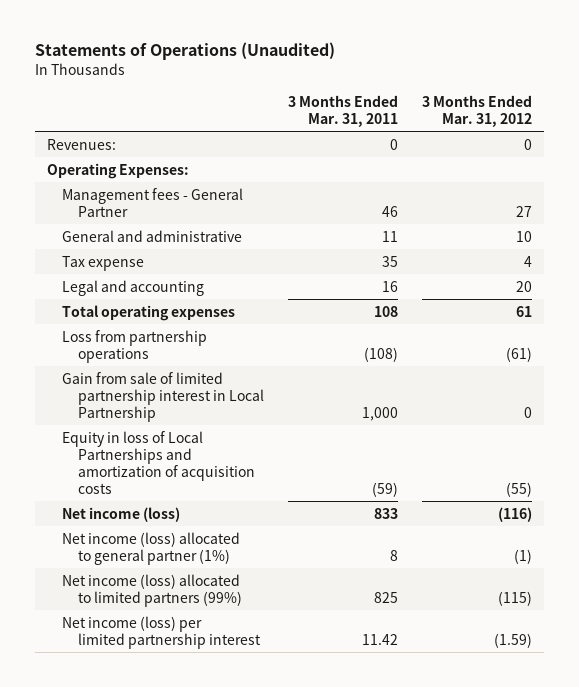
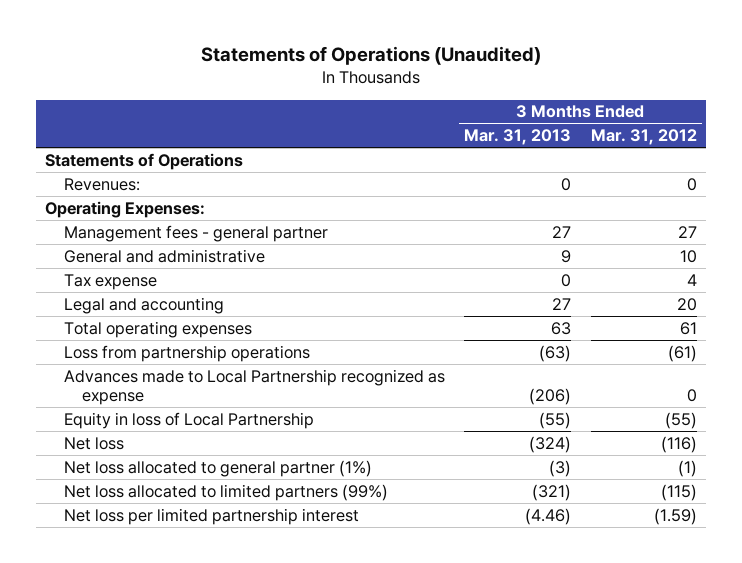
[287,94,398,127] 3 Months Ended Mar. 31, 2011 -> none
none -> [464,129,572,146] Mar. 31, 2013
none -> [45,152,244,170] Statements of Operations
[62,187,244,217] Management fees - General Partner -> [63,224,328,242] Management fees - general partner
[62,371,264,422] Gain from sale of limited partnership interest in Local Partnership -> none
none -> [63,368,445,406] Advances made to Local Partnership recognized as expense
[62,430,255,494] Equity in loss of Local Partnerships and amortization of acquisition costs -> [63,411,314,429] Equity in loss of Local Partnership
[62,506,181,522] Net income (loss) -> [63,436,124,450] Net loss
[62,531,241,565] Net income (loss) allocated to general partner (1%) -> [63,459,372,477] Net loss allocated to general partner (1%)
[62,573,242,607] Net income (loss) allocated to limited partners (99%) -> [63,483,388,501] Net loss allocated to limited partners (99%)
[62,615,261,649] Net income (loss) per limited partnership interest -> [63,507,359,525] Net loss per limited partnership interest

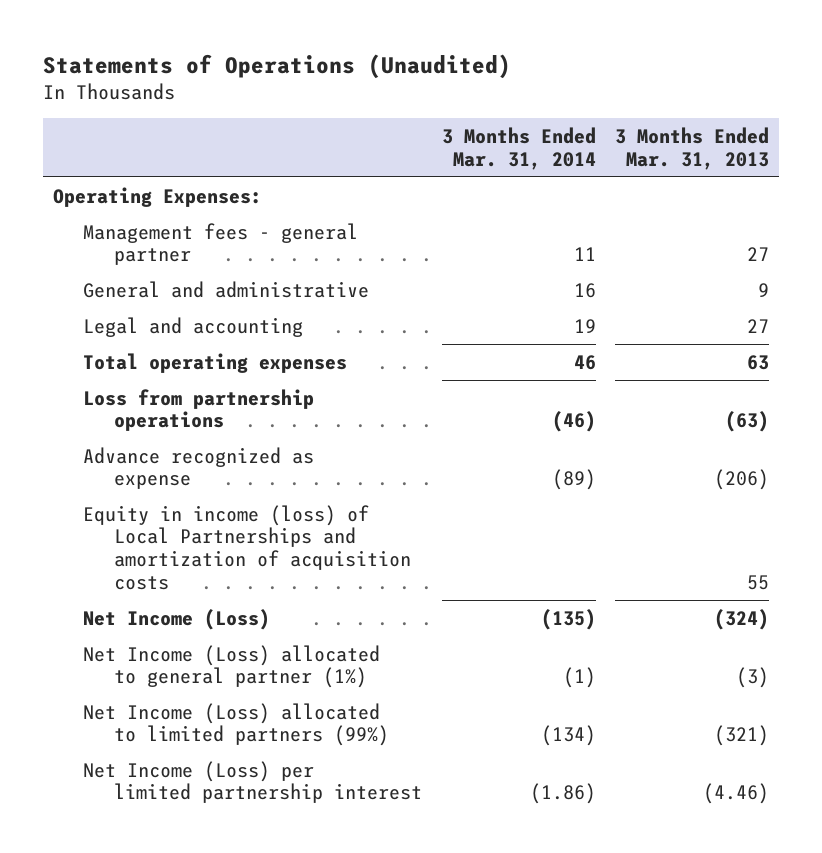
[590,129,697,146] Mar. 31, 2012 -> none
none -> [441,126,596,170] 3 Months Ended Mar. 31, 2014
[45,152,244,170] Statements of Operations -> none
[63,177,140,191] Revenues: -> none
[63,273,157,290] Tax expense -> none
[63,368,445,406] Advances made to Local Partnership recognized as expense -> [83,446,315,490] Advance recognized as expense
[63,411,314,429] Equity in loss of Local Partnership -> [83,504,411,591] Equity in income (loss) of Local Partnerships and amortization of acquisition costs
[539,411,572,429] (55) -> [747,575,770,591] 55
[63,436,124,450] Net loss -> [83,608,271,630] Net Income (Loss)
[63,459,372,477] Net loss allocated to general partner (1%) -> [83,644,381,689] Net Income (Loss) allocated to general partner (1%)
[63,483,388,501] Net loss allocated to limited partners (99%) -> [83,702,389,747] Net Income (Loss) allocated to limited partners (99%)
[63,507,359,525] Net loss per limited partnership interest -> [83,760,422,804] Net Income (Loss) per limited partnership interest

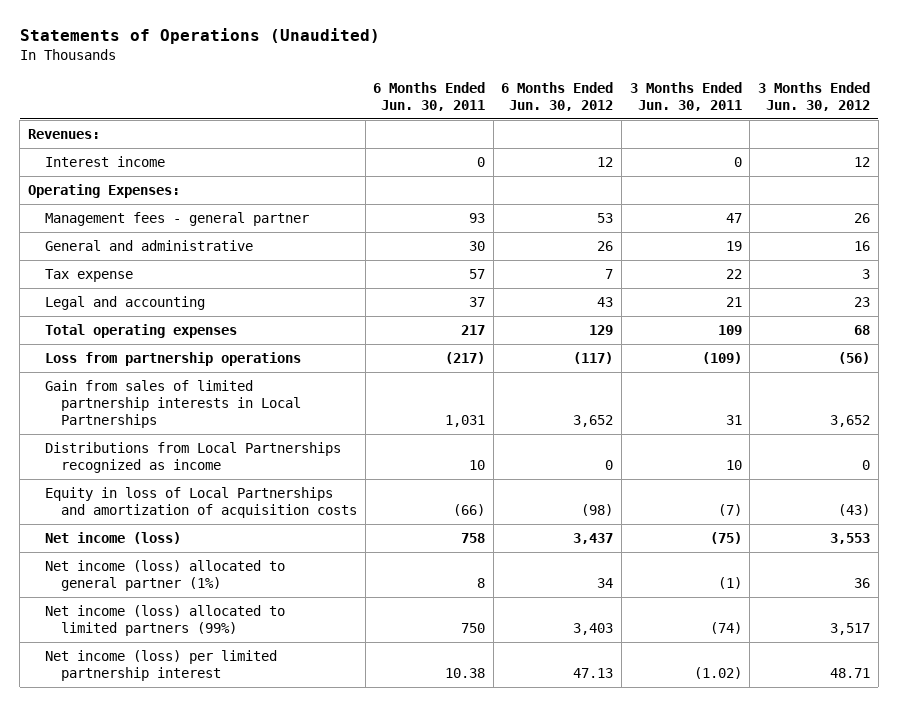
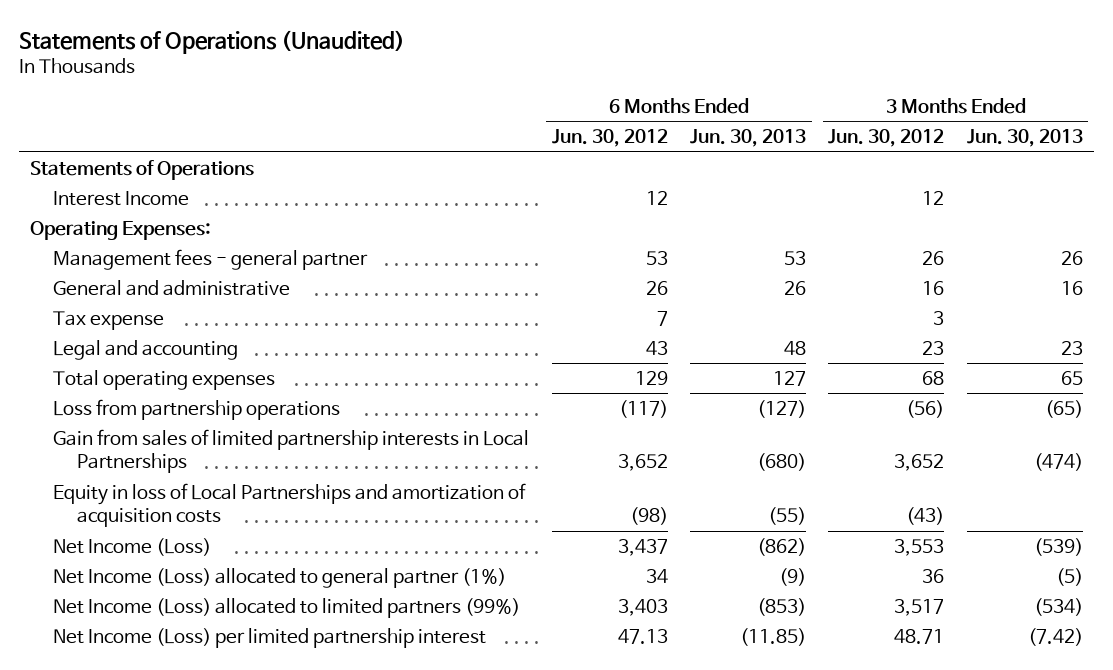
[373,81,486,111] 6 Months Ended Jun. 30, 2011 -> none
[629,81,742,111] 3 Months Ended Jun. 30, 2011 -> none
none -> [689,129,806,148] Jun. 30, 2013
none -> [966,129,1083,148] Jun. 30, 2013
[28,128,101,139] Revenues: -> none
none -> [29,159,254,180] Statements of Operations
[44,155,165,167] Interest income -> [53,190,190,206] Interest Income
[44,441,341,474] Distributions from Local Partnerships recognized as income -> none
[44,531,181,544] Net income (loss) -> [53,537,212,556] Net Income (Loss)
[44,559,285,592] Net income (loss) allocated to general partner (1%) -> [53,567,507,588] Net Income (Loss) allocated to general partner (1%)
[44,604,285,637] Net income (loss) allocated to limited partners (99%) -> [53,597,521,618] Net Income (Loss) allocated to limited partners (99%)
[44,649,277,682] Net income (loss) per limited partnership interest -> [53,627,487,648] Net Income (Loss) per limited partnership interest

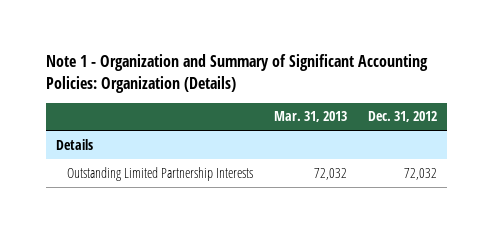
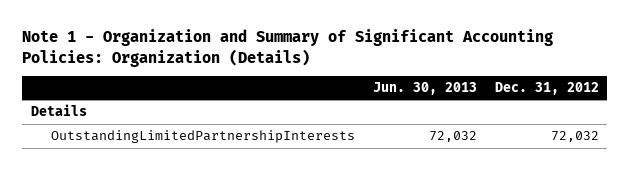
[274,111,348,123] Mar. 31, 2013 -> none
none -> [372,82,477,96] Jun. 30, 2013
[67,166,254,181] Outstanding Limited Partnership Interests -> [50,130,355,144] OutstandingLimitedPartnershipInterests

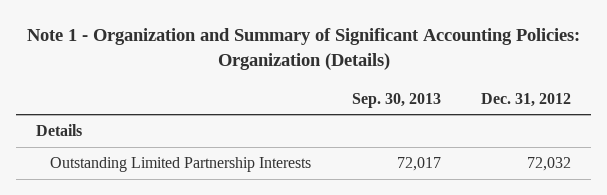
[372,82,477,96] Jun. 30, 2013 -> none
none -> [351,92,441,108] Sep. 30, 2013
[50,130,355,144] OutstandingLimitedPartnershipInterests -> [50,157,312,173] Outstanding Limited Partnership Interests

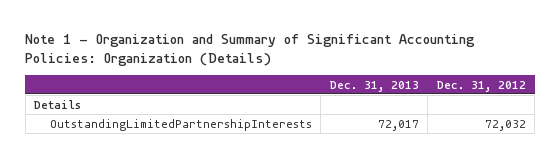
[351,92,441,108] Sep. 30, 2013 -> none
none -> [329,80,419,92] Dec. 31, 2013
[50,157,312,173] Outstanding Limited Partnership Interests -> [50,118,313,131] OutstandingLimitedPartnershipInterests

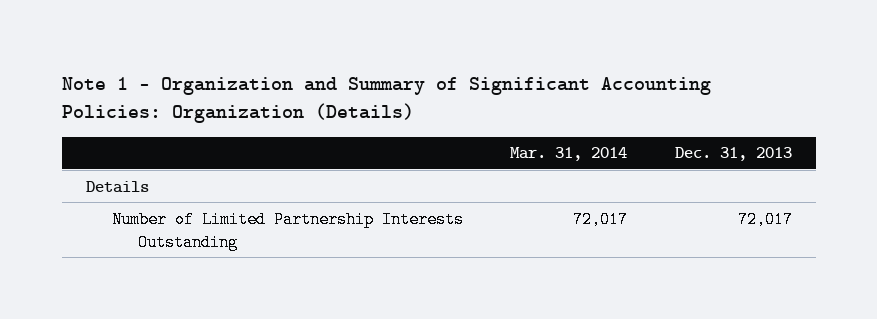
[436,80,526,92] Dec. 31, 2012 -> none
none -> [510,147,628,162] Mar. 31, 2014
[50,118,313,131] OutstandingLimitedPartnershipInterests -> [111,210,464,251] Number of Limited Partnership Interests Outstanding

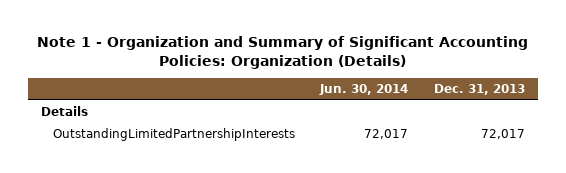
[510,147,628,162] Mar. 31, 2014 -> none
none -> [319,84,409,96] Jun. 30, 2014
[111,210,464,251] Number of Limited Partnership Interests Outstanding -> [52,128,295,142] OutstandingLimitedPartnershipInterests

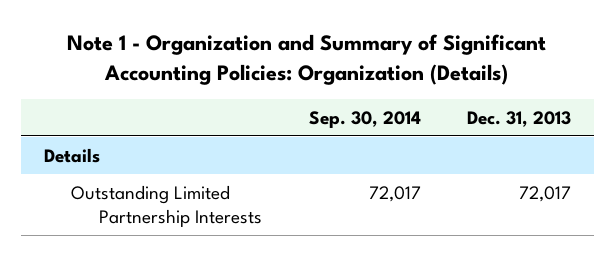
[319,84,409,96] Jun. 30, 2014 -> none
none -> [308,110,421,128] Sep. 30, 2014
[52,128,295,142] OutstandingLimitedPartnershipInterests -> [71,184,263,228] Outstanding Limited Partnership Interests

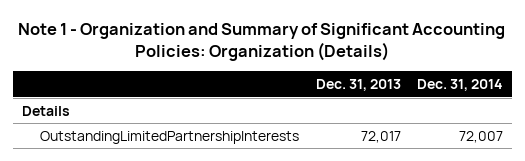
[308,110,421,128] Sep. 30, 2014 -> none
none -> [417,79,504,92] Dec. 31, 2014
[71,184,263,228] Outstanding Limited Partnership Interests -> [40,130,300,144] OutstandingLimitedPartnershipInterests

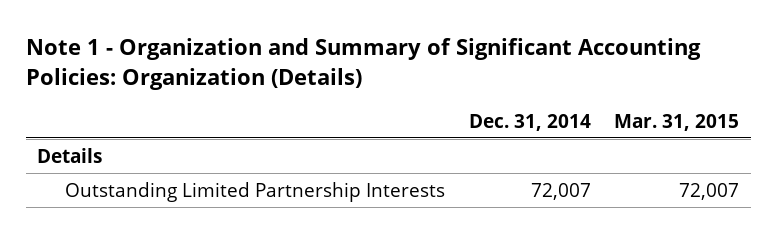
[315,79,401,92] Dec. 31, 2013 -> none
none -> [614,113,740,131] Mar. 31, 2015
[40,130,300,144] OutstandingLimitedPartnershipInterests -> [65,181,446,202] Outstanding Limited Partnership Interests

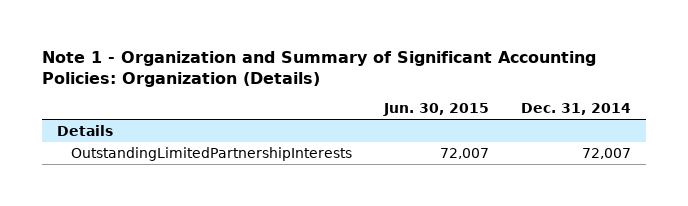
[614,113,740,131] Mar. 31, 2015 -> none
none -> [382,103,489,117] Jun. 30, 2015
[65,181,446,202] Outstanding Limited Partnership Interests -> [71,146,353,161] OutstandingLimitedPartnershipInterests

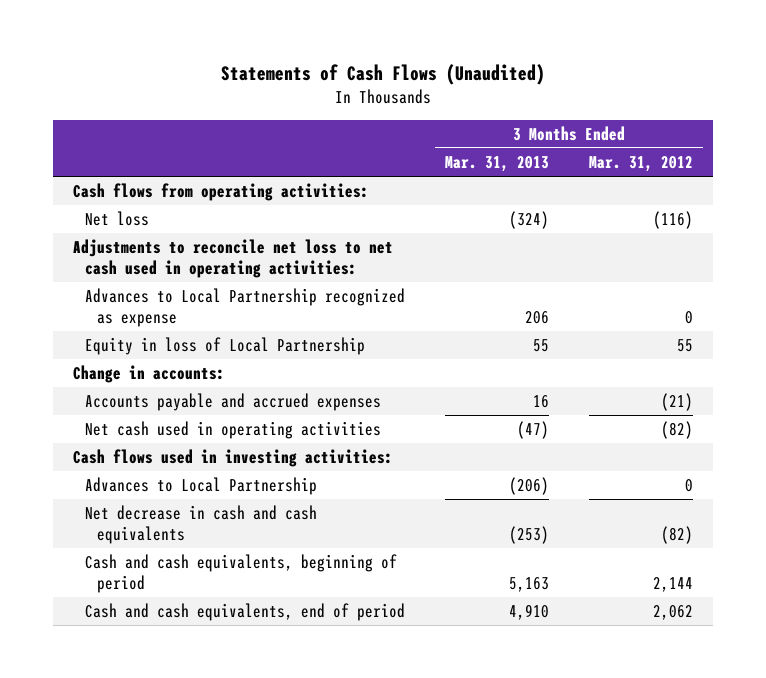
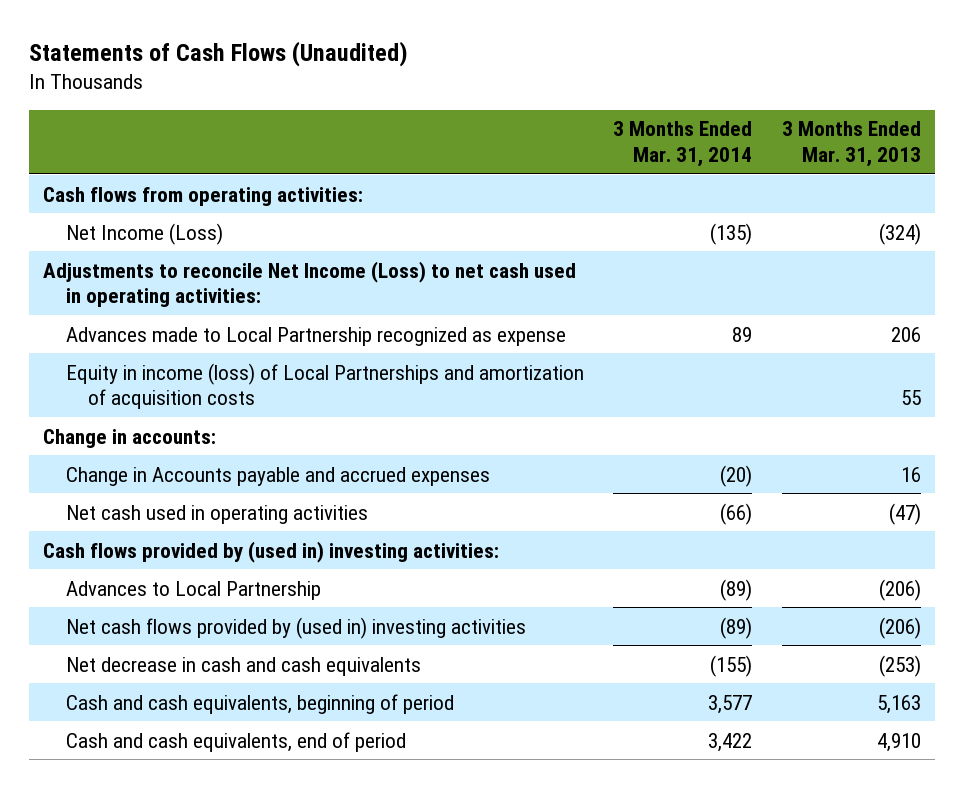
[588,156,693,173] Mar. 31, 2012 -> none
none -> [613,121,753,167] 3 Months Ended Mar. 31, 2014
[85,211,150,227] Net loss -> [65,222,223,245] Net Income (Loss)
[73,239,394,279] Adjustments to reconcile net loss to net cash used in operating activities: -> [43,260,577,307] Adjustments to reconcile Net Income (Loss) to net cash used in operating activities:
[85,288,406,328] Advances to Local Partnership recognized as expense -> [65,326,566,346] Advances made to Local Partnership recognized as expense
[85,337,366,356] Equity in loss of Local Partnership -> [65,362,584,409] Equity in income (loss) of Local Partnerships and amortization of acquisition costs
[85,393,382,412] Accounts payable and accrued expenses -> [65,466,490,486] Change in Accounts payable and accrued expenses
[73,449,394,468] Cash flows used in investing activities: -> [43,540,500,563] Cash flows provided by (used in) investing activities:
none -> [65,616,526,639] Net cash flows provided by (used in) investing activities

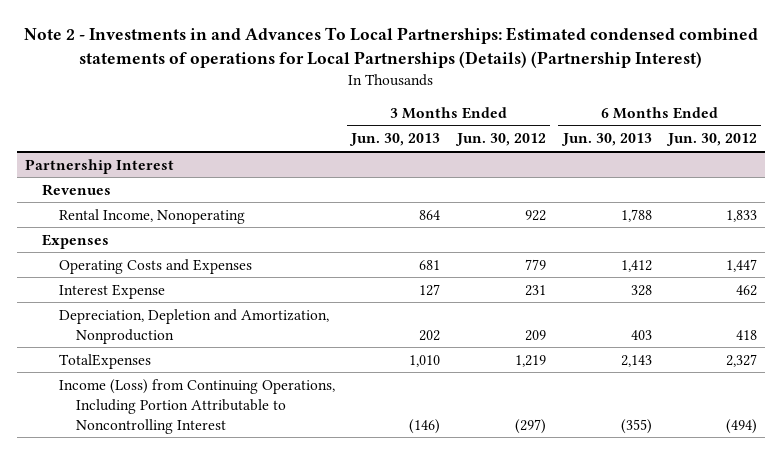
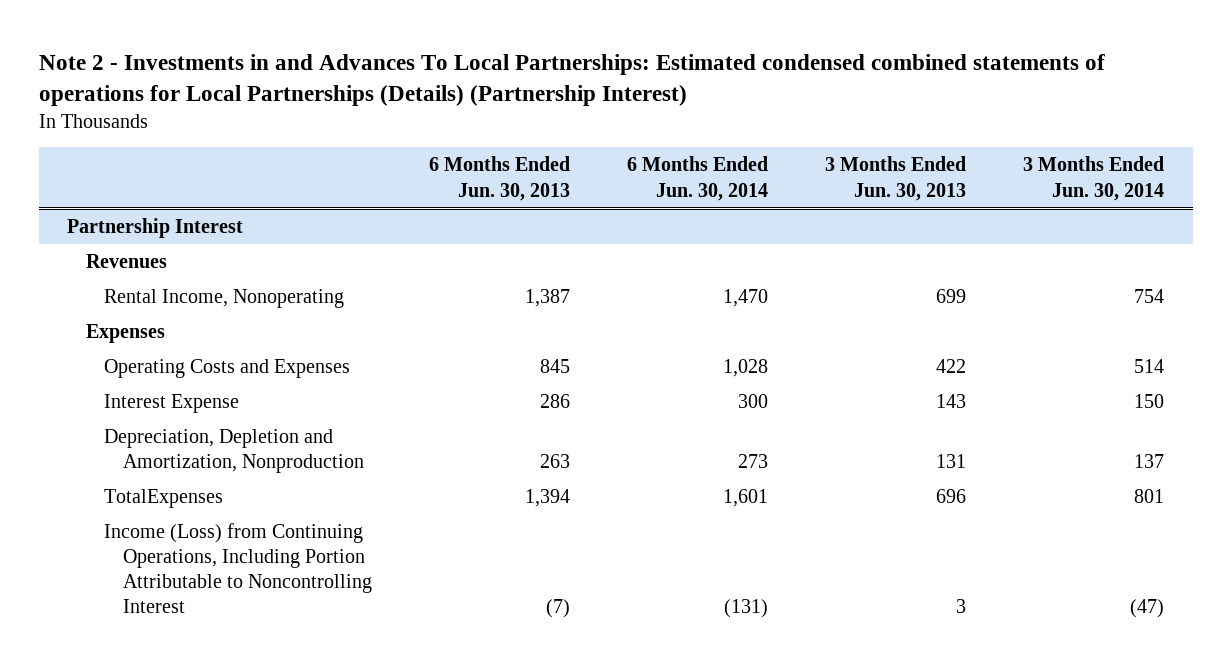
[454,133,546,147] Jun. 30, 2012 -> none
[666,133,758,147] Jun. 30, 2012 -> none
none -> [627,156,769,201] 6 Months Ended Jun. 30, 2014
none -> [1023,156,1165,201] 3 Months Ended Jun. 30, 2014
[419,209,441,220] 864 -> [936,288,967,303] 699
[620,208,652,222] 1,788 -> [524,288,570,307] 1,387
[419,259,441,270] 681 -> [936,358,967,373] 422
[620,259,652,272] 1,412 -> [539,358,570,373] 845
[419,283,441,296] 127 -> [936,393,967,408] 143
[630,284,652,296] 328 -> [539,393,570,408] 286
[419,329,441,341] 202 -> [936,454,967,469] 131
[630,329,652,340] 403 -> [539,454,570,469] 263
[409,354,441,367] 1,010 -> [936,488,967,503] 696
[620,354,652,367] 2,143 -> [524,488,570,507] 1,394
[409,418,441,434] (146) -> [956,599,967,614] 3
[620,418,652,434] (355) -> [545,599,570,619] (7)

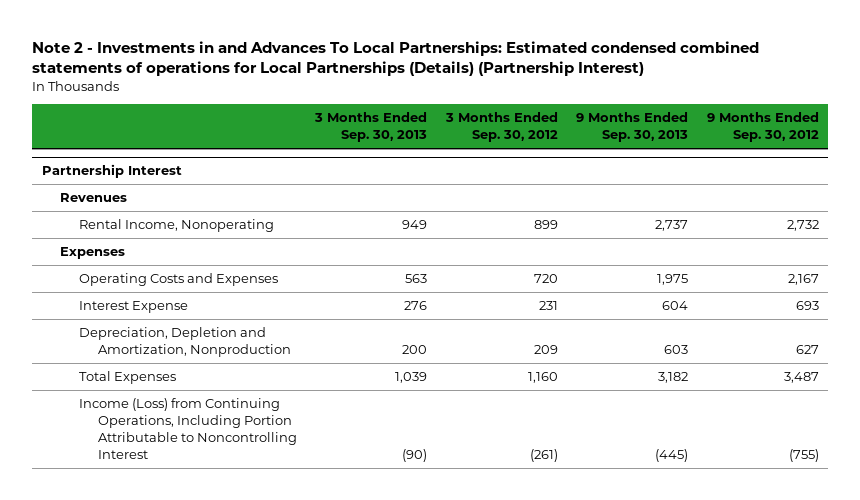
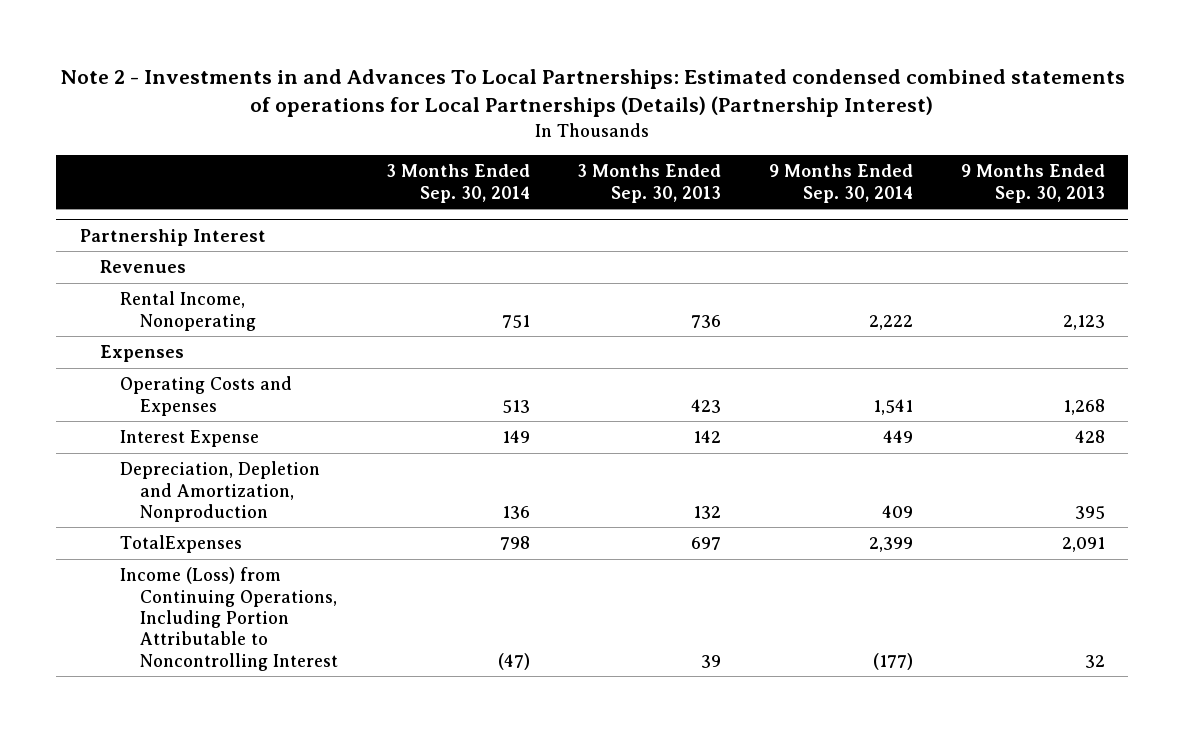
[444,112,558,143] 3 Months Ended Sep. 30, 2012 -> none
[706,112,819,143] 9 Months Ended Sep. 30, 2012 -> none
none -> [385,164,530,203] 3 Months Ended Sep. 30, 2014
none -> [768,164,913,203] 9 Months Ended Sep. 30, 2014
[402,219,428,229] 949 -> [691,314,722,328] 736
[655,219,689,231] 2,737 -> [1062,314,1105,330] 2,123
[79,370,177,384] Total Expenses -> none
[405,273,428,283] 563 -> [691,398,722,413] 423
[657,273,689,285] 1,975 -> [1062,398,1105,415] 1,268
[404,300,428,310] 276 -> [693,430,722,444] 142
[662,300,689,310] 604 -> [1074,430,1105,444] 428
[402,344,428,354] 200 -> [693,505,722,519] 132
[664,344,689,354] 603 -> [1074,505,1105,519] 395
none -> [119,535,242,554] TotalExpenses
[402,448,428,462] (90) -> [701,654,722,668] 39
[655,448,689,462] (445) -> [1084,654,1105,668] 32

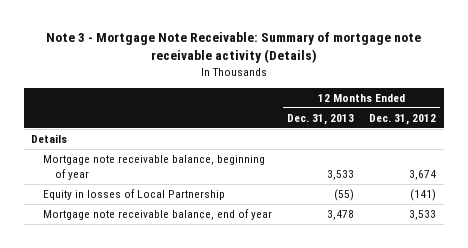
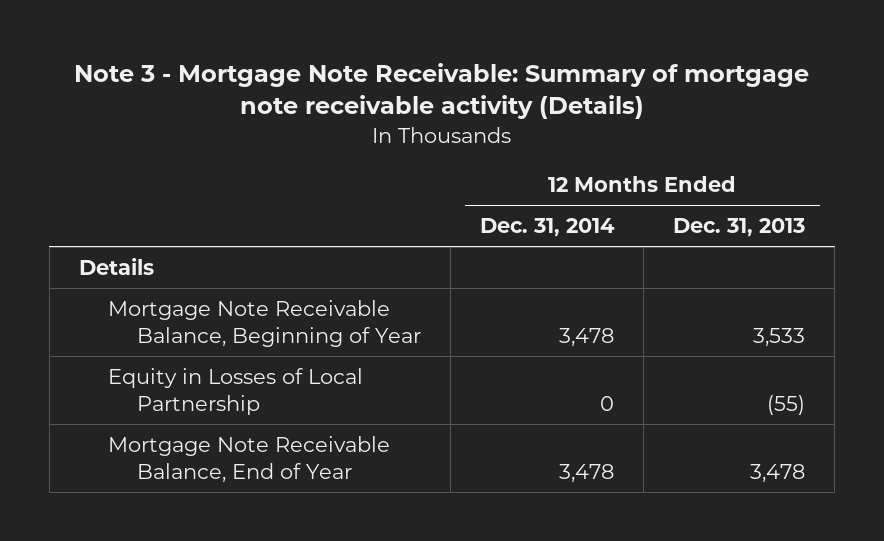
[369,114,437,126] Dec. 31, 2012 -> none
none -> [479,218,615,238] Dec. 31, 2014
[42,155,265,181] Mortgage note receivable balance, beginning of year -> [107,300,421,347] Mortgage Note Receivable Balance, Beginning of Year
[42,189,225,201] Equity in losses of Local Partnership -> [107,368,363,415] Equity in Losses of Local Partnership
[42,209,272,221] Mortgage note receivable balance, end of year -> [107,436,390,483] Mortgage Note Receivable Balance, End of Year

